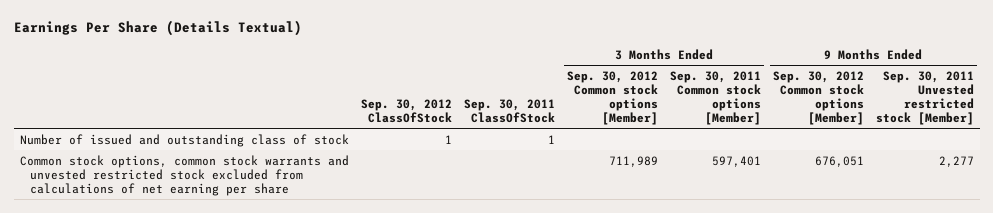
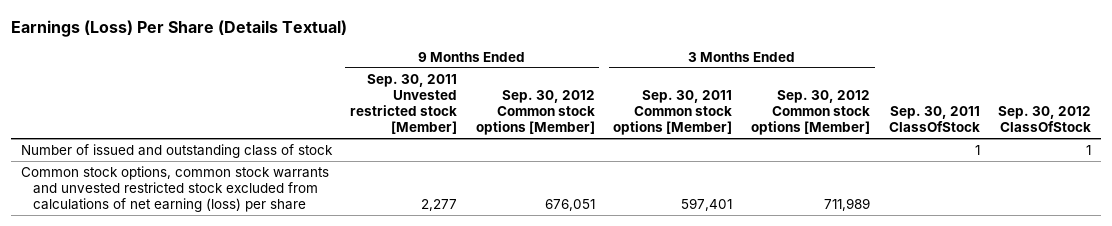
[13,20,302,37] Earnings Per Share (Details Textual) -> [11,19,348,37] Earnings (Loss) Per Share (Details Textual)
[19,154,349,196] Common stock options, common stock warrants and unvested restricted stock excluded from calculations of net earning per share -> [20,165,329,213] Common stock options, common stock warrants and unvested restricted stock excluded from calculations of net earning (loss) per share

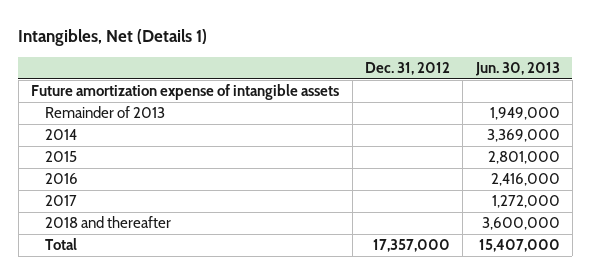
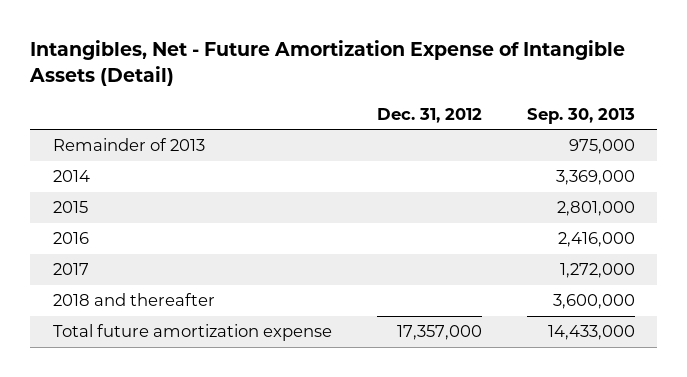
[18,28,208,46] Intangibles, Net (Details 1) -> [29,40,626,87] Intangibles, Net - Future Amortization Expense of Intangible Assets (Detail)
[474,61,560,76] Jun. 30, 2013 -> none
none -> [526,107,635,124] Sep. 30, 2013
[31,84,340,101] Future amortization expense of intangible assets -> none
[44,238,77,251] Total -> [52,324,332,342] Total future amortization expense

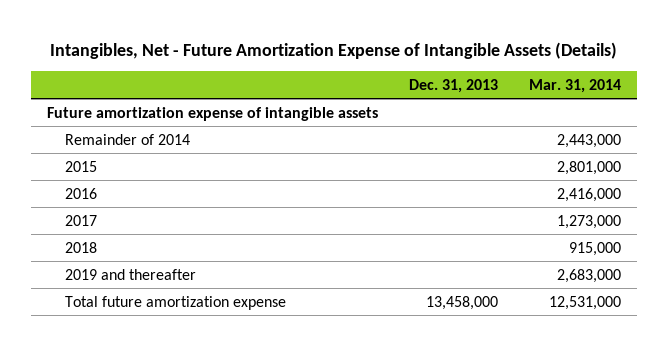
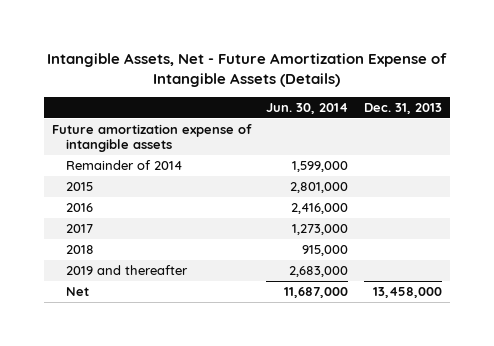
[49,41,617,59] Intangibles, Net - Future Amortization Expense of Intangible Assets (Details) -> [46,52,447,88] Intangible Assets, Net - Future Amortization Expense of Intangible Assets (Details)
[529,78,622,93] Mar. 31, 2014 -> none
none -> [266,103,349,115] Jun. 30, 2014
[64,295,286,310] Total future amortization expense -> [66,286,90,296] Net

